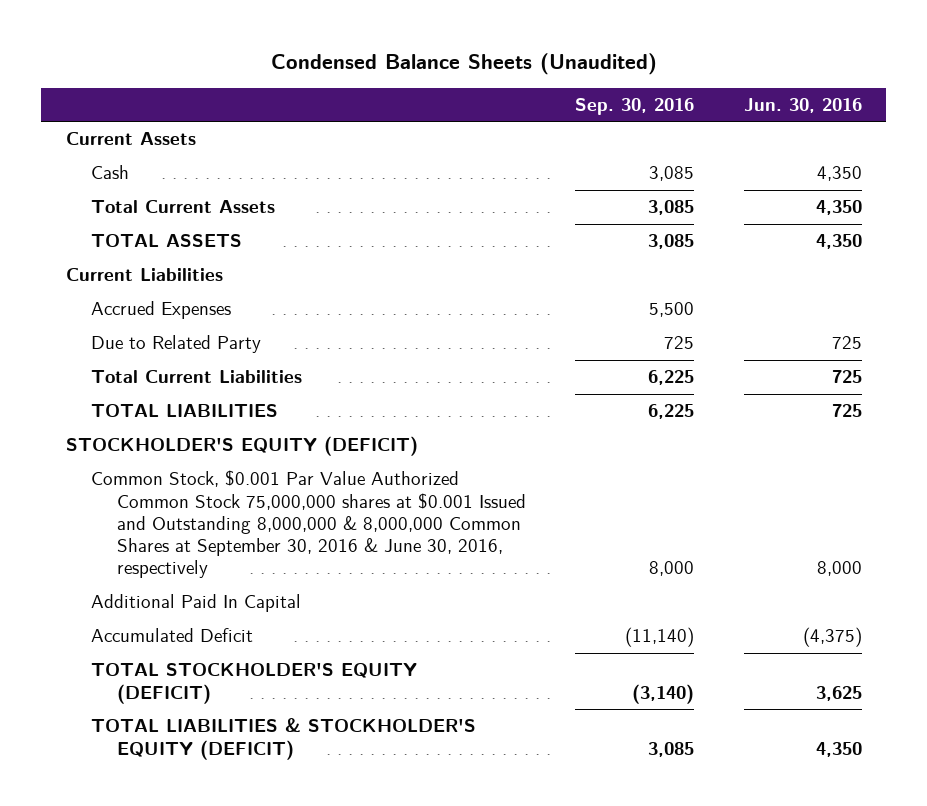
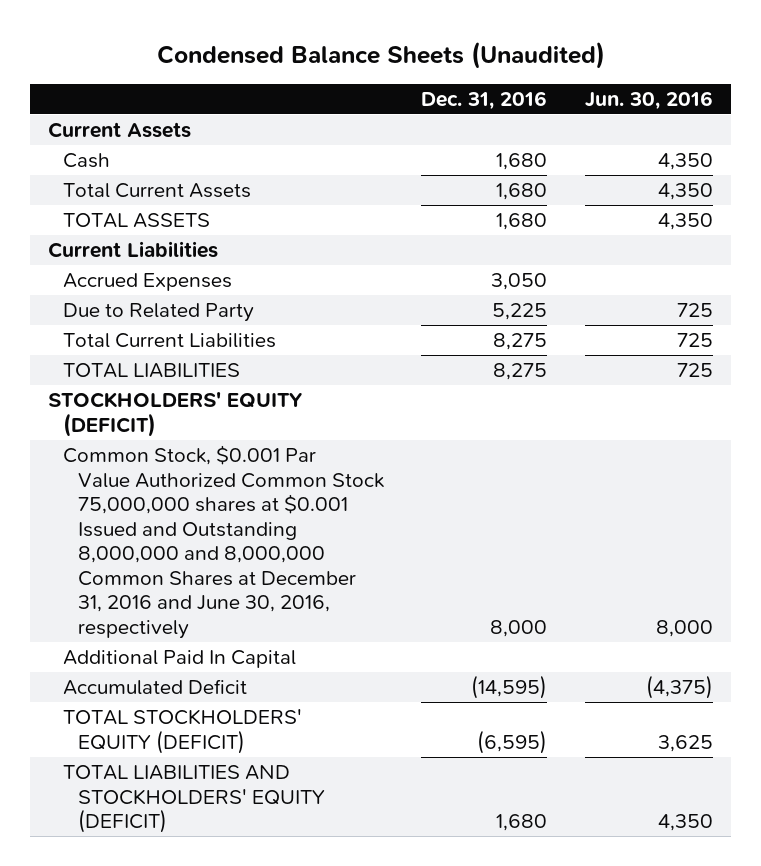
[575,97,695,115] Sep. 30, 2016 -> none
none -> [421,90,548,110] Dec. 31, 2016
[65,436,418,457] STOCKHOLDER'S EQUITY (DEFICIT) -> [48,392,304,437] STOCKHOLDERS' EQUITY (DEFICIT)
[91,470,526,579] Common Stock, $0.001 Par Value Authorized Common Stock 75,000,000 shares at $0.001 Issued and Outstanding 8,000,000 & 8,000,000 Common Shares at September 30, 2016 & June 30, 2016, respectively -> [63,445,385,639] Common Stock, $0.001 Par Value Authorized Common Stock 75,000,000 shares at $0.001 Issued and Outstanding 8,000,000 and 8,000,000 Common Shares at December 31, 2016 and June 30, 2016, respectively
[91,663,418,704] TOTAL STOCKHOLDER'S EQUITY (DEFICIT) -> [63,709,303,754] TOTAL STOCKHOLDERS' EQUITY (DEFICIT)
[91,718,477,760] TOTAL LIABILITIES & STOCKHOLDER'S EQUITY (DEFICIT) -> [63,765,326,834] TOTAL LIABILITIES AND STOCKHOLDERS' EQUITY (DEFICIT)

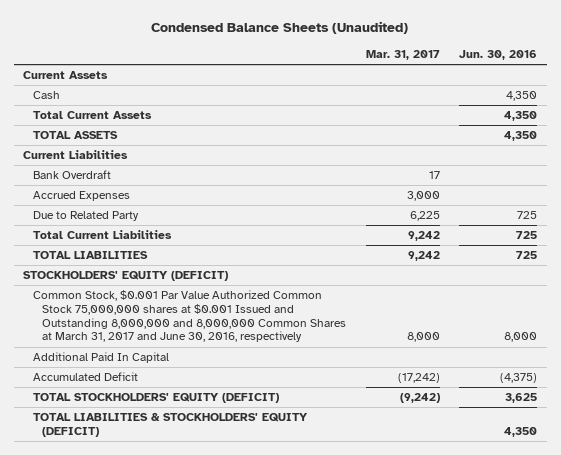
[421,90,548,110] Dec. 31, 2016 -> none
none -> [365,50,440,61] Mar. 31, 2017
none -> [32,170,111,180] Bank Overdraft
[63,445,385,639] Common Stock, $0.001 Par Value Authorized Common Stock 75,000,000 shares at $0.001 Issued and Outstanding 8,000,000 and 8,000,000 Common Shares at December 31, 2016 and June 30, 2016, respectively -> [32,290,347,343] Common Stock, $0.001 Par Value Authorized Common Stock 75,000,000 shares at $0.001 Issued and Outstanding 8,000,000 and 8,000,000 Common Shares at March 31, 2017 and June 30, 2016, respectively
[63,765,326,834] TOTAL LIABILITIES AND STOCKHOLDERS' EQUITY (DEFICIT) -> [32,412,308,437] TOTAL LIABILITIES & STOCKHOLDERS' EQUITY (DEFICIT)

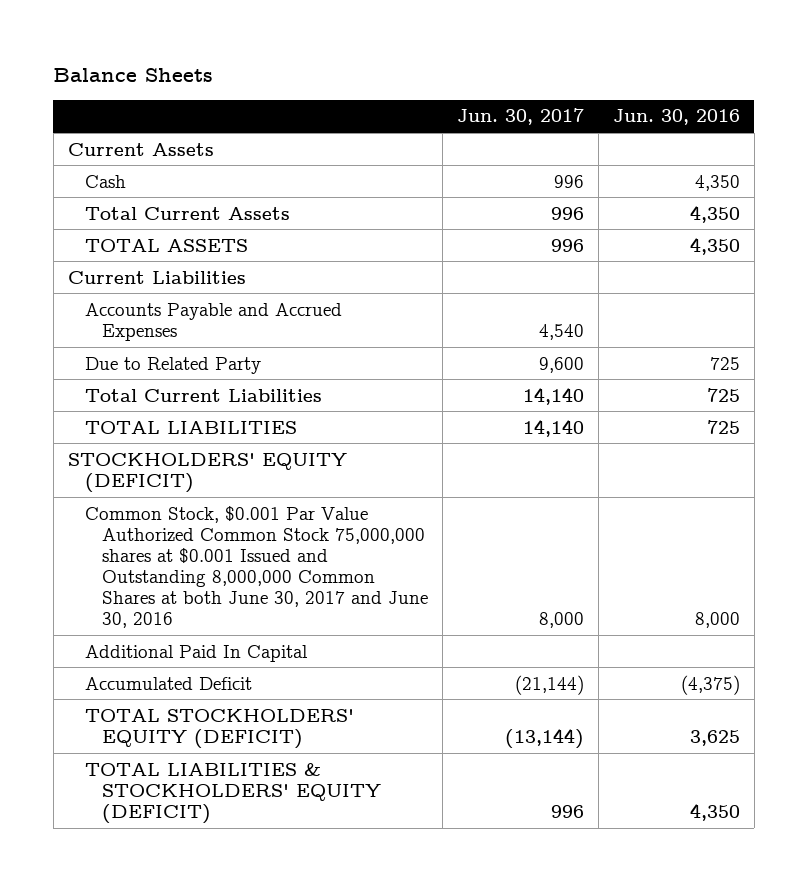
[151,21,409,35] Condensed Balance Sheets (Unaudited) -> [53,67,214,82] Balance Sheets
[365,50,440,61] Mar. 31, 2017 -> none
none -> [456,108,584,126] Jun. 30, 2017
[32,170,111,180] Bank Overdraft -> none
[32,191,130,202] Accrued Expenses -> none
none -> [84,302,342,341] Accounts Payable and Accrued Expenses
[32,290,347,343] Common Stock, $0.001 Par Value Authorized Common Stock 75,000,000 shares at $0.001 Issued and Outstanding 8,000,000 and 8,000,000 Common Shares at March 31, 2017 and June 30, 2016, respectively -> [84,505,428,629] Common Stock, $0.001 Par Value Authorized Common Stock 75,000,000 shares at $0.001 Issued and Outstanding 8,000,000 Common Shares at both June 30, 2017 and June 30, 2016

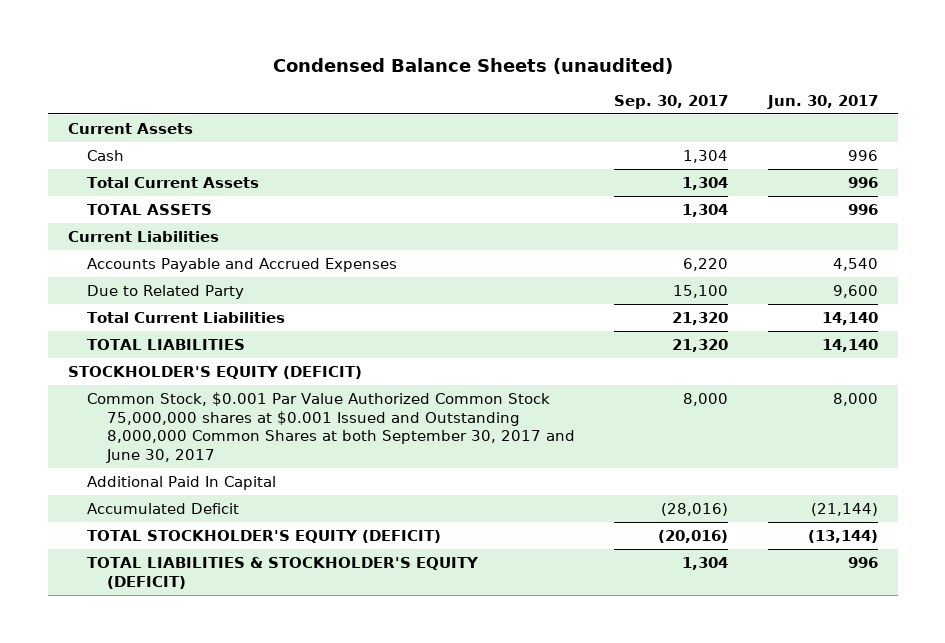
[53,67,214,82] Balance Sheets -> [272,57,673,74] Condensed Balance Sheets (unaudited)
[612,109,740,126] Jun. 30, 2016 -> none
none -> [614,94,729,109] Sep. 30, 2017
[67,452,347,493] STOCKHOLDERS' EQUITY (DEFICIT) -> [67,366,362,380] STOCKHOLDER'S EQUITY (DEFICIT)
[84,505,428,629] Common Stock, $0.001 Par Value Authorized Common Stock 75,000,000 shares at $0.001 Issued and Outstanding 8,000,000 Common Shares at both June 30, 2017 and June 30, 2016 -> [87,392,575,463] Common Stock, $0.001 Par Value Authorized Common Stock 75,000,000 shares at $0.001 Issued and Outstanding 8,000,000 Common Shares at both September 30, 2017 and June 30, 2017
[84,708,354,749] TOTAL STOCKHOLDERS' EQUITY (DEFICIT) -> [87,530,442,544] TOTAL STOCKHOLDER'S EQUITY (DEFICIT)
[84,762,381,824] TOTAL LIABILITIES & STOCKHOLDERS' EQUITY (DEFICIT) -> [87,557,480,589] TOTAL LIABILITIES & STOCKHOLDER'S EQUITY (DEFICIT)

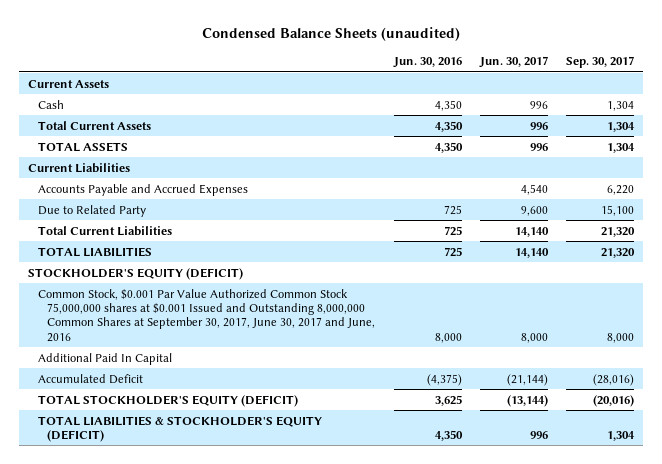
none -> [392,57,462,69] Jun. 30, 2016
[87,392,575,463] Common Stock, $0.001 Par Value Authorized Common Stock 75,000,000 shares at $0.001 Issued and Outstanding 8,000,000 Common Shares at both September 30, 2017 and June 30, 2017 -> [37,288,376,342] Common Stock, $0.001 Par Value Authorized Common Stock 75,000,000 shares at $0.001 Issued and Outstanding 8,000,000 Common Shares at September 30, 2017, June 30, 2017 and June, 2016

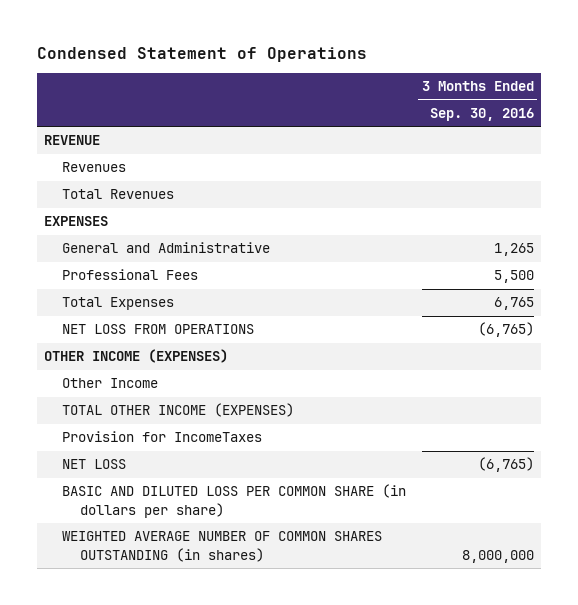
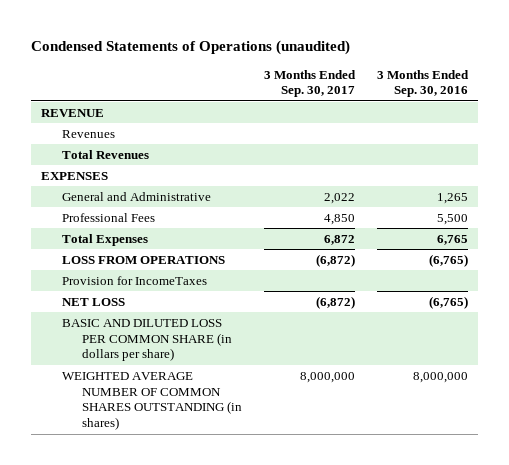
[36,46,367,62] Condensed Statement of Operations -> [30,39,350,55] Condensed Statements of Operations (unaudited)
none -> [263,69,356,98] 3 Months Ended Sep. 30, 2017
[44,349,229,364] OTHER INCOME (EXPENSES) -> none
[62,378,159,389] Other Income -> none
[62,403,295,418] TOTAL OTHER INCOME (EXPENSES) -> none
[62,324,255,335] NET LOSS FROM OPERATIONS -> [61,255,225,264] LOSS FROM OPERATIONS

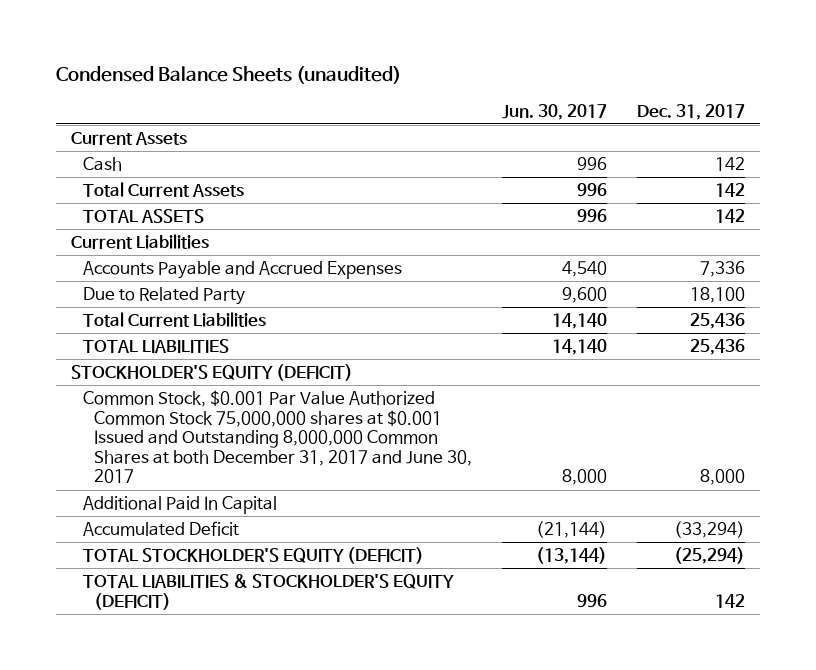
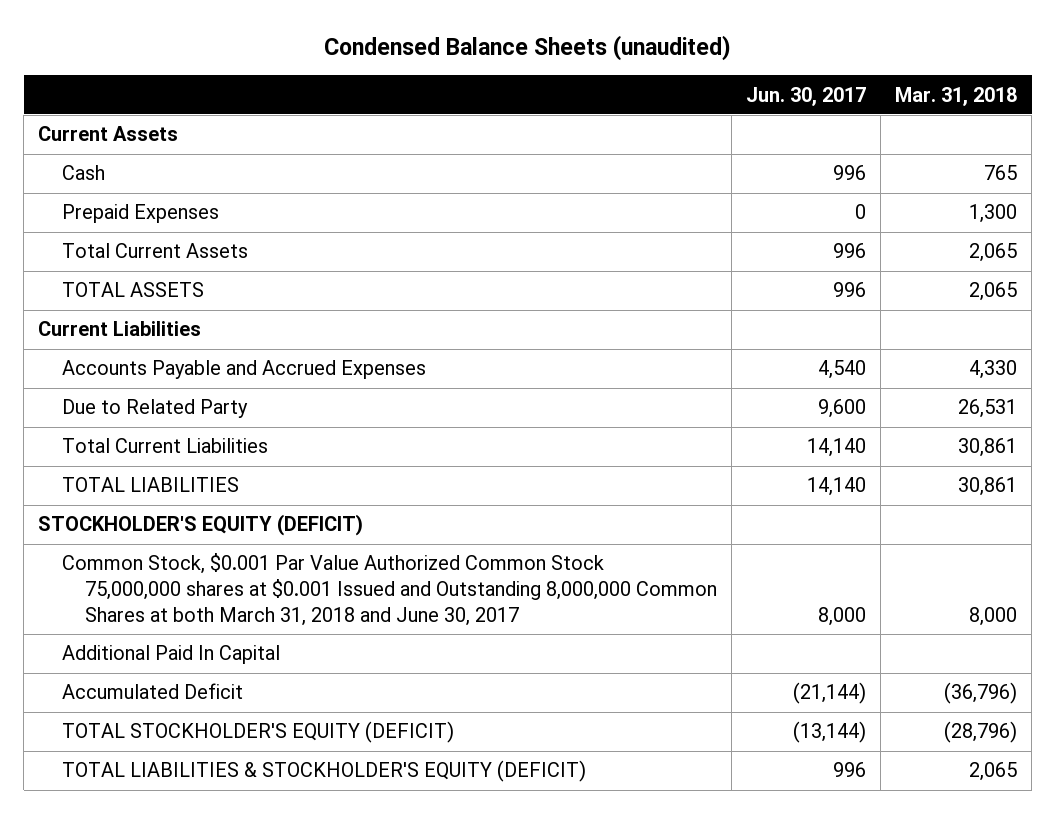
[637,103,746,120] Dec. 31, 2017 -> none
none -> [895,86,1018,106] Mar. 31, 2018
none -> [61,204,219,224] Prepaid Expenses
[82,389,473,484] Common Stock, $0.001 Par Value Authorized Common Stock 75,000,000 shares at $0.001 Issued and Outstanding 8,000,000 Common Shares at both December 31, 2017 and June 30, 2017 -> [61,553,718,627] Common Stock, $0.001 Par Value Authorized Common Stock 75,000,000 shares at $0.001 Issued and Outstanding 8,000,000 Common Shares at both March 31, 2018 and June 30, 2017

